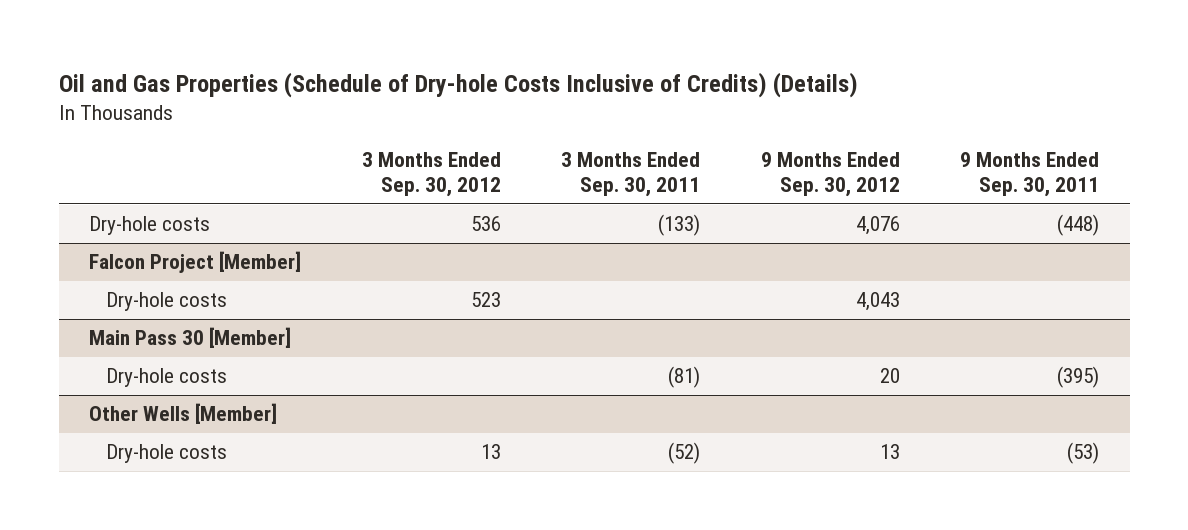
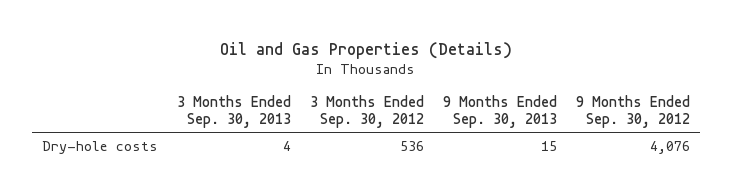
[58,71,858,98] Oil and Gas Properties (Schedule of Dry-hole Costs Inclusive of Credits) (Details) -> [220,41,513,59] Oil and Gas Properties (Details)
[561,152,701,198] 3 Months Ended Sep. 30, 2011 -> none
[960,152,1100,198] 9 Months Ended Sep. 30, 2011 -> none
none -> [177,95,292,129] 3 Months Ended Sep. 30, 2013
none -> [443,95,558,129] 9 Months Ended Sep. 30, 2013
[89,251,302,274] Falcon Project [Member] -> none
[106,292,228,312] Dry-hole costs -> none
[89,327,292,349] Main Pass 30 [Member] -> none
[106,368,228,388] Dry-hole costs -> none
[89,403,278,425] Other Wells [Member] -> none
[106,444,228,464] Dry-hole costs -> none

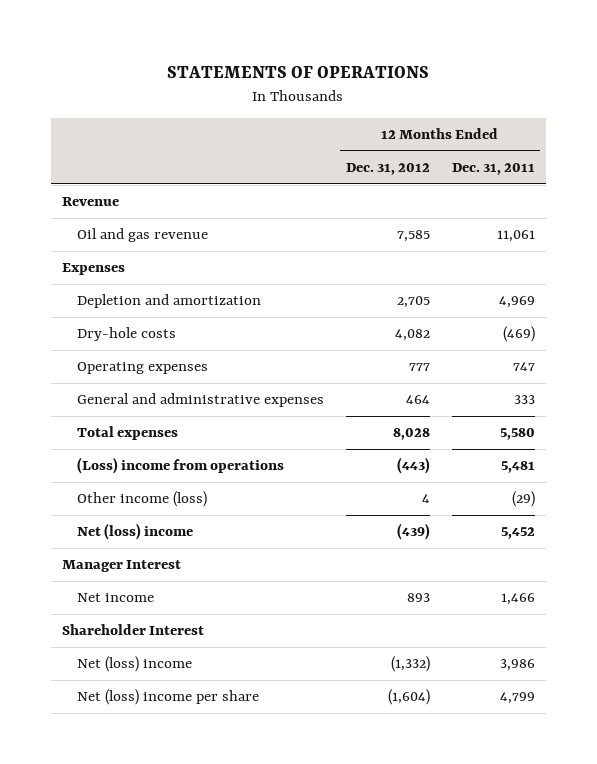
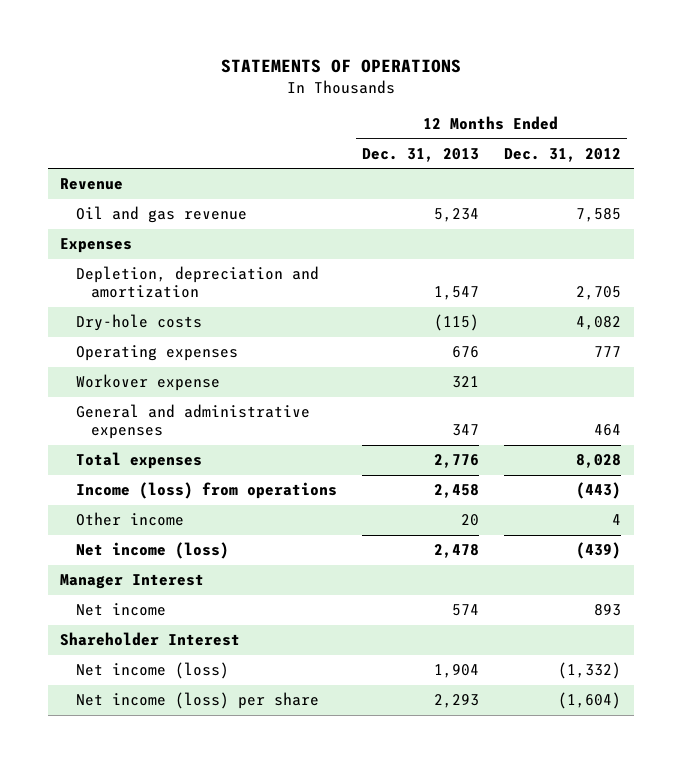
[451,163,535,176] Dec. 31, 2011 -> none
none -> [361,147,479,162] Dec. 31, 2013
[76,294,261,309] Depletion and amortization -> [75,266,319,299] Depletion, depreciation and amortization
none -> [75,374,220,392] Workover expense
[76,457,284,475] (Loss) income from operations -> [75,482,337,500] Income (loss) from operations
[76,491,207,508] Other income (loss) -> [75,512,184,527] Other income
[76,523,193,541] Net (loss) income -> [75,542,229,560] Net income (loss)
[76,656,192,673] Net (loss) income -> [75,662,229,680] Net income (loss)
[76,689,259,706] Net (loss) income per share -> [75,692,319,710] Net income (loss) per share

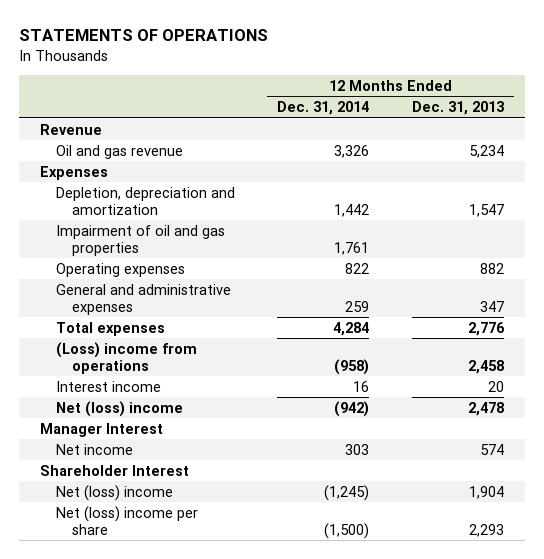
[504,147,622,162] Dec. 31, 2012 -> none
none -> [277,101,370,116] Dec. 31, 2014
[75,314,202,332] Dry-hole costs -> none
[75,374,220,392] Workover expense -> none
none -> [56,224,226,256] Impairment of oil and gas properties
[451,346,479,359] 676 -> [479,262,504,274] 882
[75,512,184,527] Other income -> none
[75,482,337,500] Income (loss) from operations -> [56,341,198,374] (Loss) income from operations
none -> [56,380,162,392] Interest income
[75,542,229,560] Net income (loss) -> [56,400,184,417] Net (loss) income
[75,662,229,680] Net income (loss) -> [56,484,174,501] Net (loss) income
[75,692,319,710] Net income (loss) per share -> [56,505,199,535] Net (loss) income per share

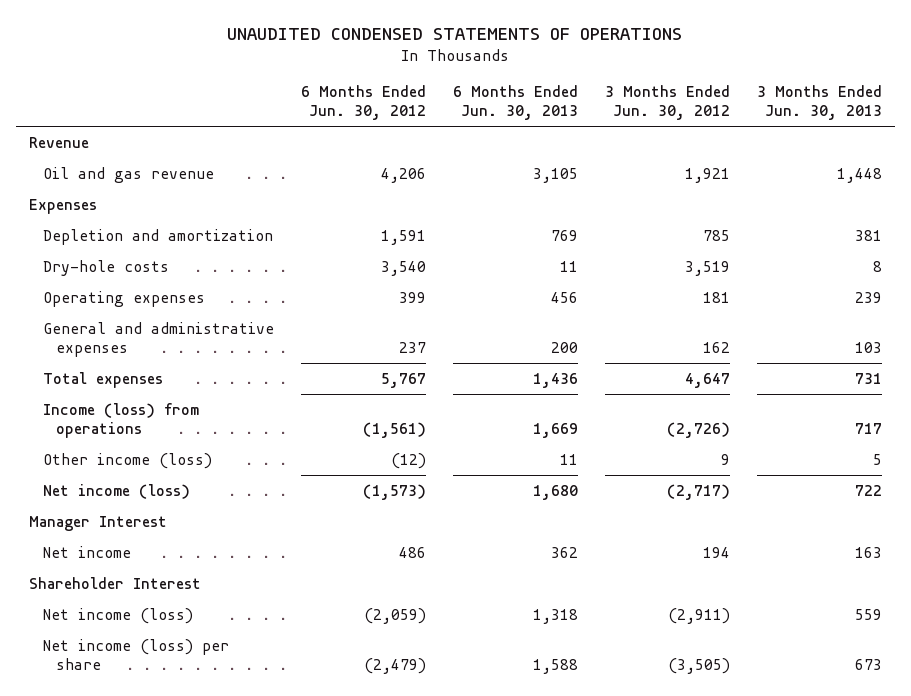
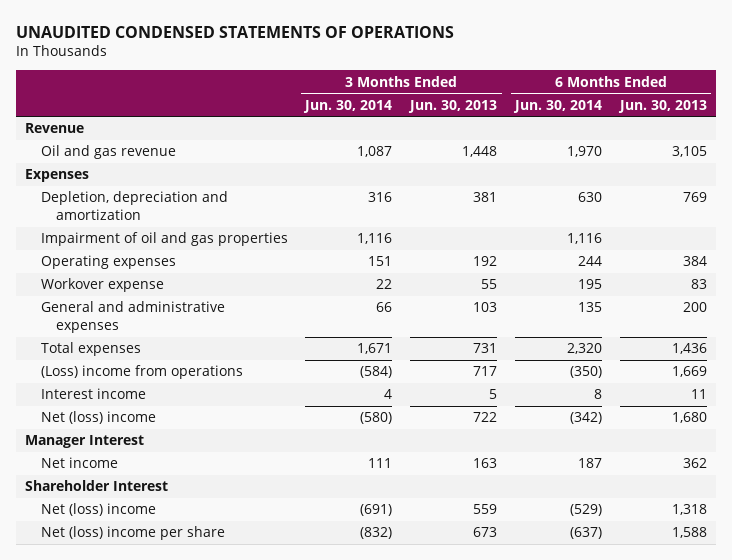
[300,84,426,121] 6 Months Ended Jun. 30, 2012 -> none
[604,84,730,121] 3 Months Ended Jun. 30, 2012 -> none
none -> [303,99,393,113] Jun. 30, 2014
none -> [513,99,603,113] Jun. 30, 2014
[42,259,169,276] Dry-hole costs -> none
[42,228,273,245] Depletion and amortization -> [40,191,228,220] Depletion, depreciation and amortization
none -> [40,232,288,247] Impairment of oil and gas properties
[550,291,578,303] 456 -> [682,256,707,267] 384
[854,291,882,303] 239 -> [473,256,498,267] 192
none -> [40,278,164,293] Workover expense
[42,402,199,439] Income (loss) from operations -> [40,365,243,380] (Loss) income from operations
[42,452,212,469] Other income (loss) -> [40,388,146,400] Interest income
[42,483,190,499] Net income (loss) -> [40,411,156,425] Net (loss) income
[42,607,193,624] Net income (loss) -> [40,503,156,517] Net (loss) income
[42,638,229,671] Net income (loss) per share -> [40,526,225,541] Net (loss) income per share

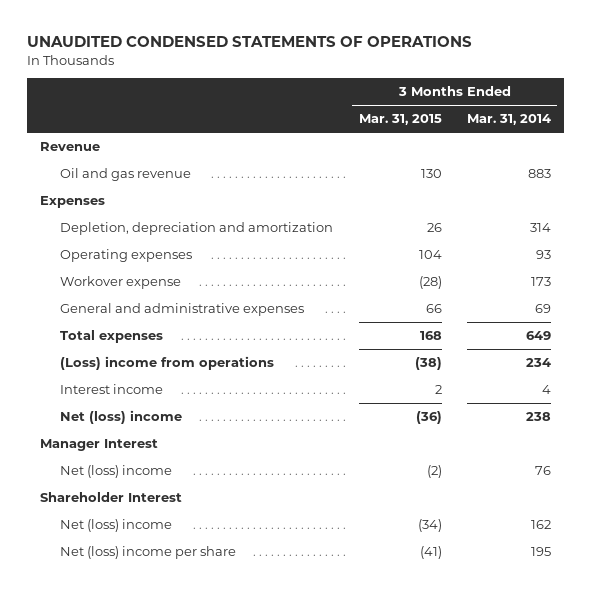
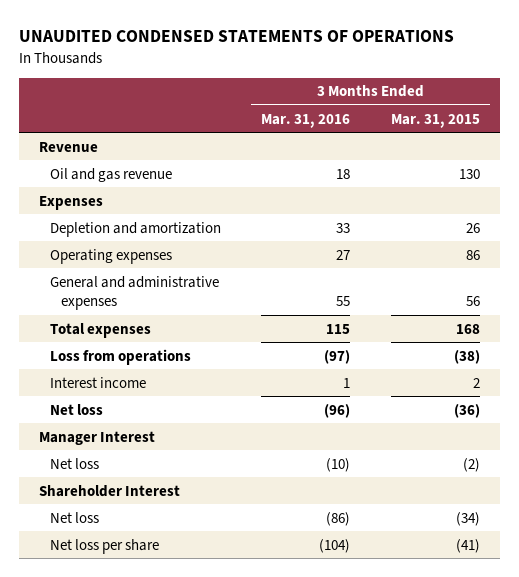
[466,114,551,126] Mar. 31, 2014 -> none
none -> [261,113,351,128] Mar. 31, 2016
[60,276,182,290] Workover expense -> none
[60,222,334,236] Depletion, depreciation and amortization -> [49,221,221,237] Depletion and amortization
[418,250,442,260] 104 -> [466,249,481,260] 86
[425,304,442,314] 66 -> [466,296,481,307] 56
[60,356,275,371] (Loss) income from operations -> [49,348,191,365] Loss from operations
[60,410,183,425] Net (loss) income -> [49,403,103,415] Net loss
[60,465,173,479] Net (loss) income -> [49,457,99,469] Net loss
[60,519,173,533] Net (loss) income -> [49,511,99,523] Net loss
[60,546,237,560] Net (loss) income per share -> [49,538,159,554] Net loss per share

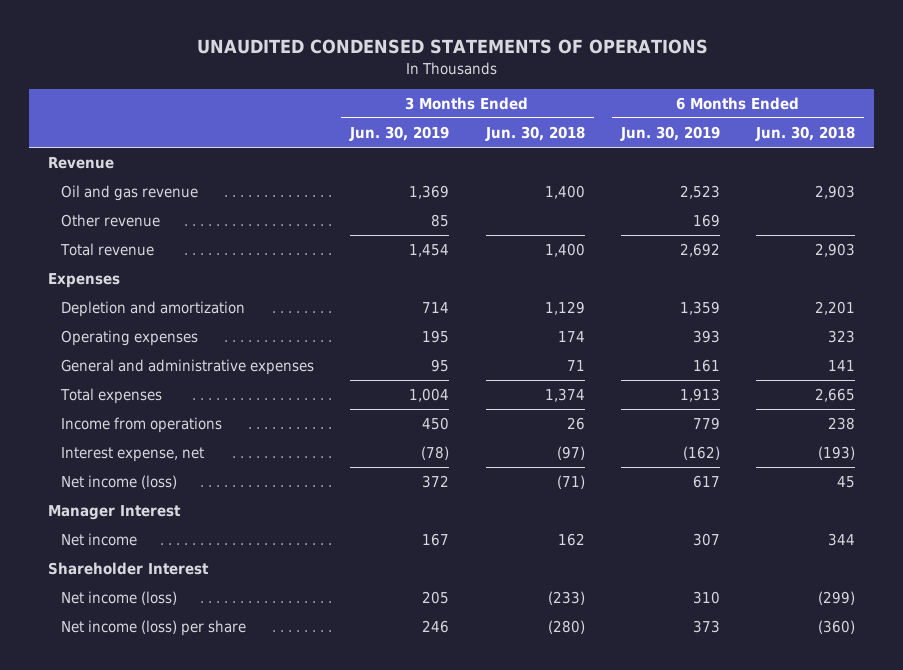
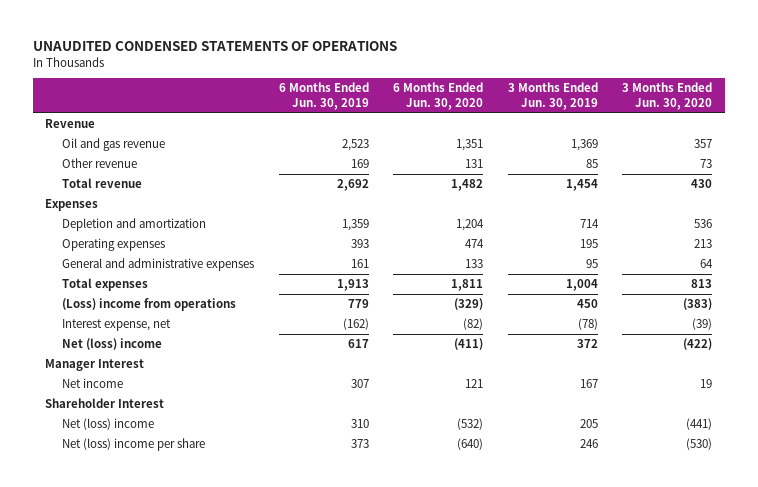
[484,126,585,142] Jun. 30, 2018 -> none
[755,126,856,142] Jun. 30, 2018 -> none
none -> [393,82,484,111] 6 Months Ended Jun. 30, 2020
none -> [622,82,713,111] 3 Months Ended Jun. 30, 2020
[60,417,222,434] Income from operations -> [62,297,237,311] (Loss) income from operations
[60,475,177,490] Net income (loss) -> [62,337,163,350] Net (loss) income
[60,591,177,606] Net income (loss) -> [62,417,155,430] Net (loss) income
[60,620,246,637] Net income (loss) per share -> [62,437,206,451] Net (loss) income per share

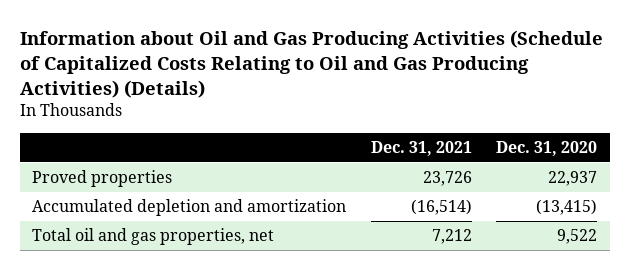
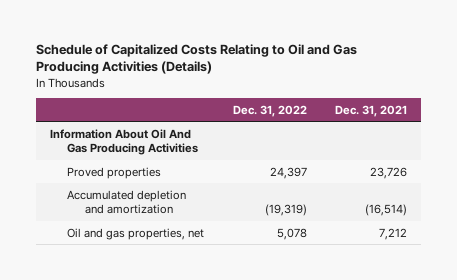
[19,29,603,98] Information about Oil and Gas Producing Activities (Schedule of Capitalized Costs Relating to Oil and Gas Producing Activities) (Details) -> [36,43,358,75] Schedule of Capitalized Costs Relating to Oil and Gas Producing Activities (Details)
[496,140,598,156] Dec. 31, 2020 -> none
none -> [232,104,307,117] Dec. 31, 2022
none -> [50,128,199,156] Information About Oil And Gas Producing Activities
[32,228,275,246] Total oil and gas properties, net -> [67,227,205,240] Oil and gas properties, net

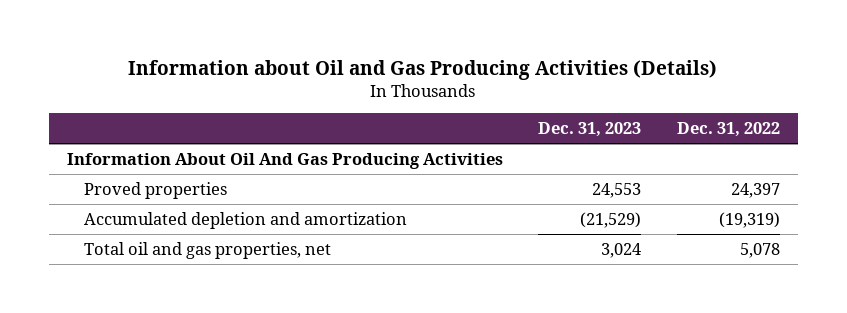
[36,43,358,75] Schedule of Capitalized Costs Relating to Oil and Gas Producing Activities (Details) -> [128,59,718,80] Information about Oil and Gas Producing Activities (Details)
[334,104,407,117] Dec. 31, 2021 -> none
none -> [538,122,642,138] Dec. 31, 2023
[67,227,205,240] Oil and gas properties, net -> [83,241,331,259] Total oil and gas properties, net

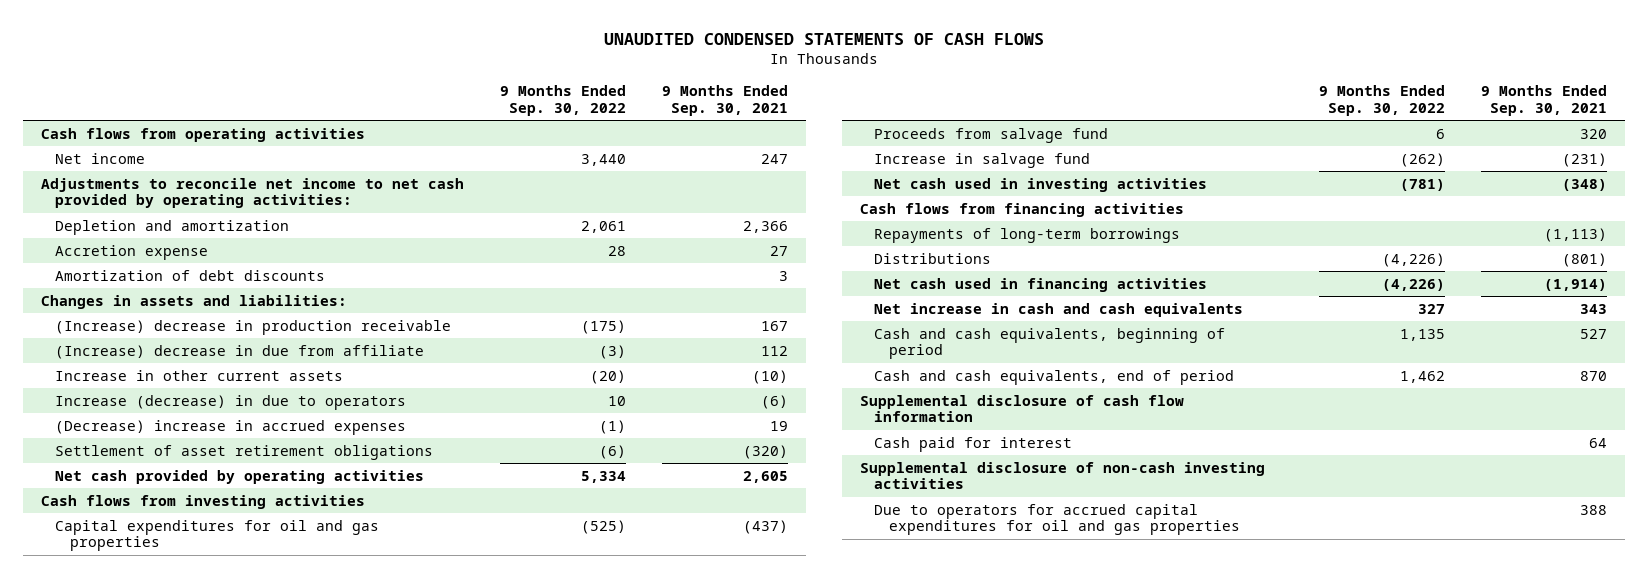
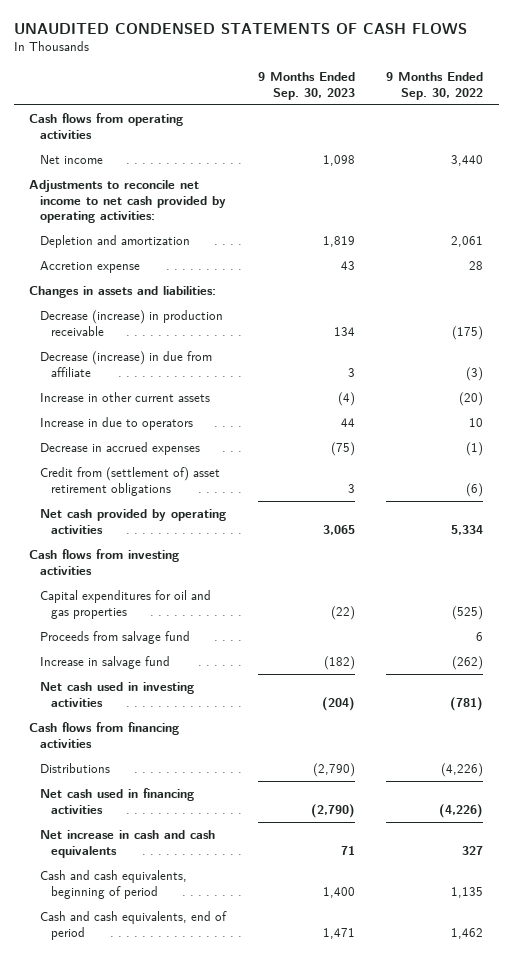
[662,85,789,116] 9 Months Ended Sep. 30, 2021 -> none
none -> [257,72,355,100] 9 Months Ended Sep. 30, 2023
[55,269,326,281] Amortization of debt discounts -> none
[55,319,452,335] (Increase) decrease in production receivable -> [40,310,224,336] Decrease (increase) in production receivable
[55,344,425,359] (Increase) decrease in due from affiliate -> [40,351,213,377] Decrease (increase) in due from affiliate
[55,394,407,410] Increase (decrease) in due to operators -> [40,417,194,431] Increase in due to operators
[55,419,407,435] (Decrease) increase in accrued expenses -> [40,442,201,456] Decrease in accrued expenses
[55,444,434,460] Settlement of asset retirement obligations -> [40,467,221,496] Credit from (settlement of) asset retirement obligations
[874,227,1181,243] Repayments of long-term borrowings -> none
[859,394,1184,423] Supplemental disclosure of cash flow information -> none
[874,436,1073,452] Cash paid for interest -> none
[859,461,1265,490] Supplemental disclosure of non-cash investing activities -> none
[874,503,1240,536] Due to operators for accrued capital expenditures for oil and gas properties -> none

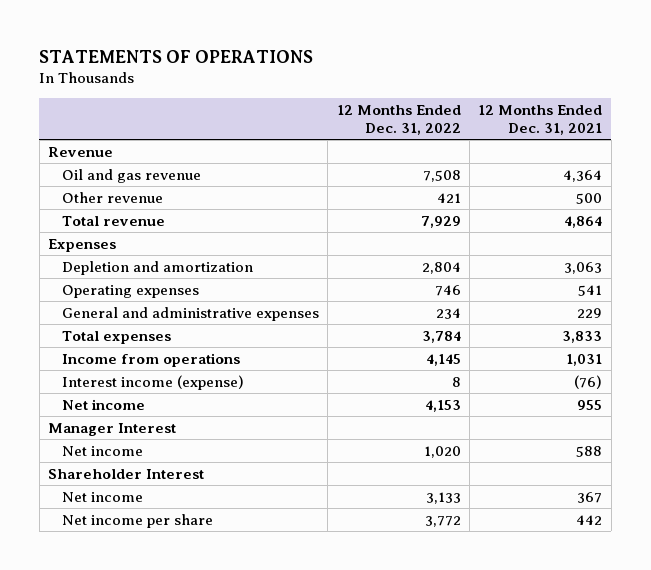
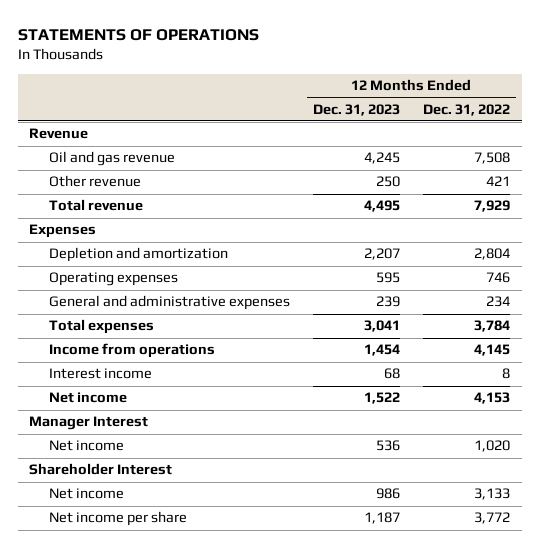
[478,104,603,135] 12 Months Ended Dec. 31, 2021 -> none
none -> [312,103,400,116] Dec. 31, 2023
[61,374,244,390] Interest income (expense) -> [48,368,152,380] Interest income

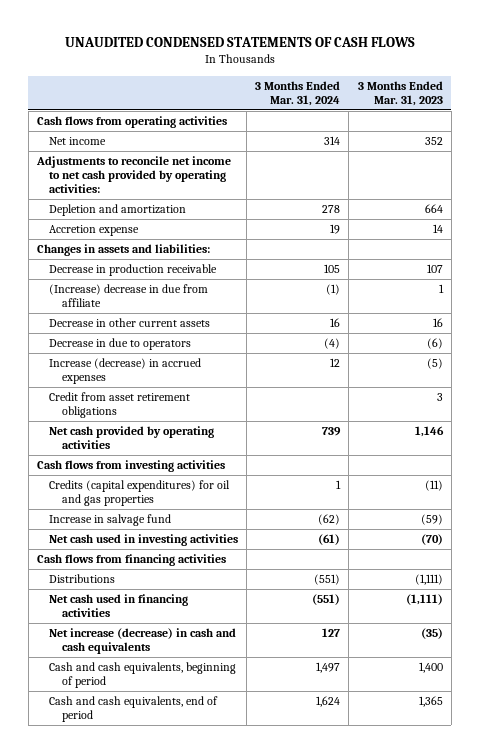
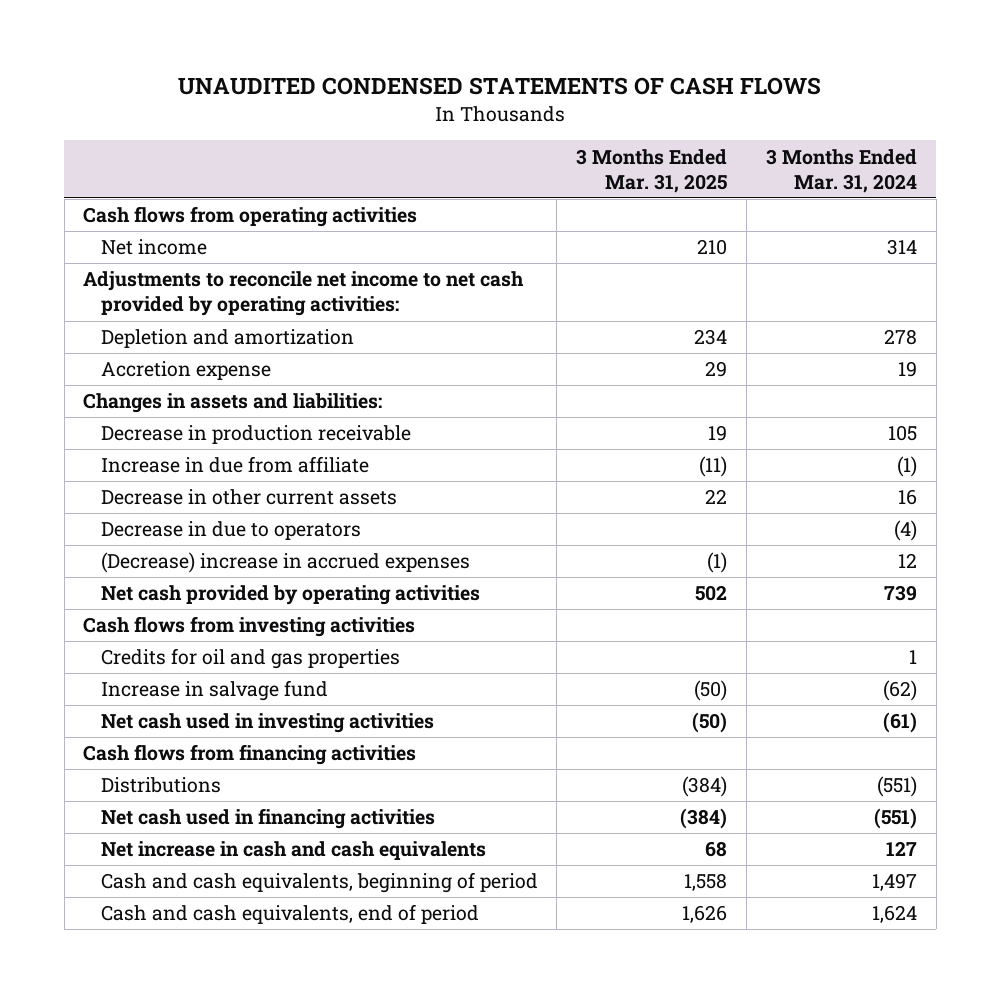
[357,80,443,106] 3 Months Ended Mar. 31, 2023 -> none
none -> [576,148,728,193] 3 Months Ended Mar. 31, 2025
[49,283,209,308] (Increase) decrease in due from affiliate -> [100,456,369,474] Increase in due from affiliate
[49,391,191,419] Credit from asset retirement obligations -> none
[49,357,202,385] Increase (decrease) in accrued expenses -> [100,552,470,574] (Decrease) increase in accrued expenses
[49,479,231,507] Credits (capital expenditures) for oil and gas properties -> [100,648,400,670] Credits for oil and gas properties
[49,627,237,655] Net increase (decrease) in cash and cash equivalents -> [100,841,486,861] Net increase in cash and cash equivalents

